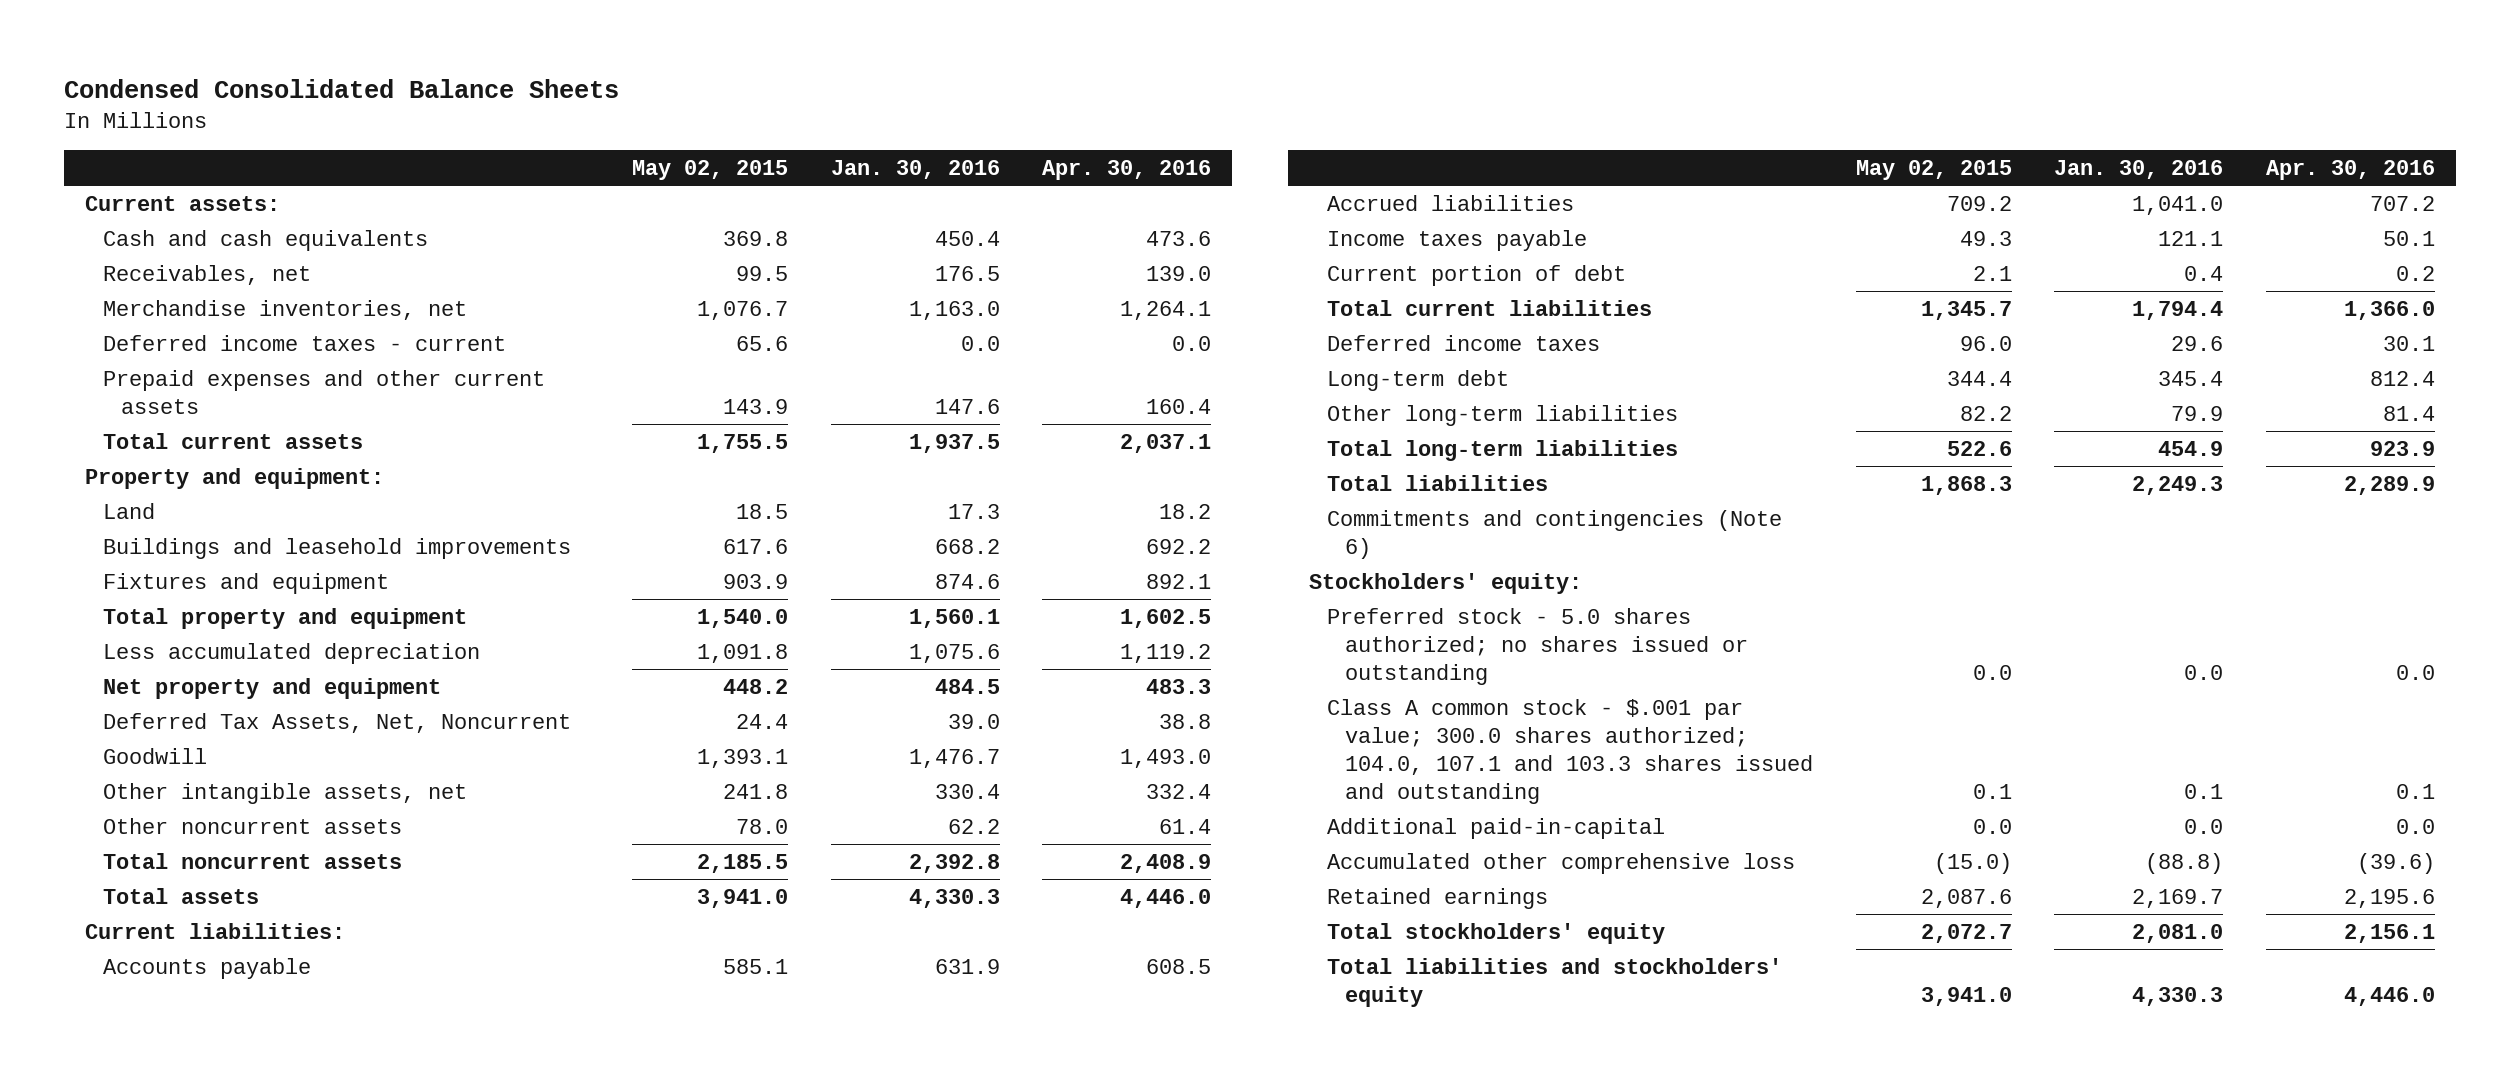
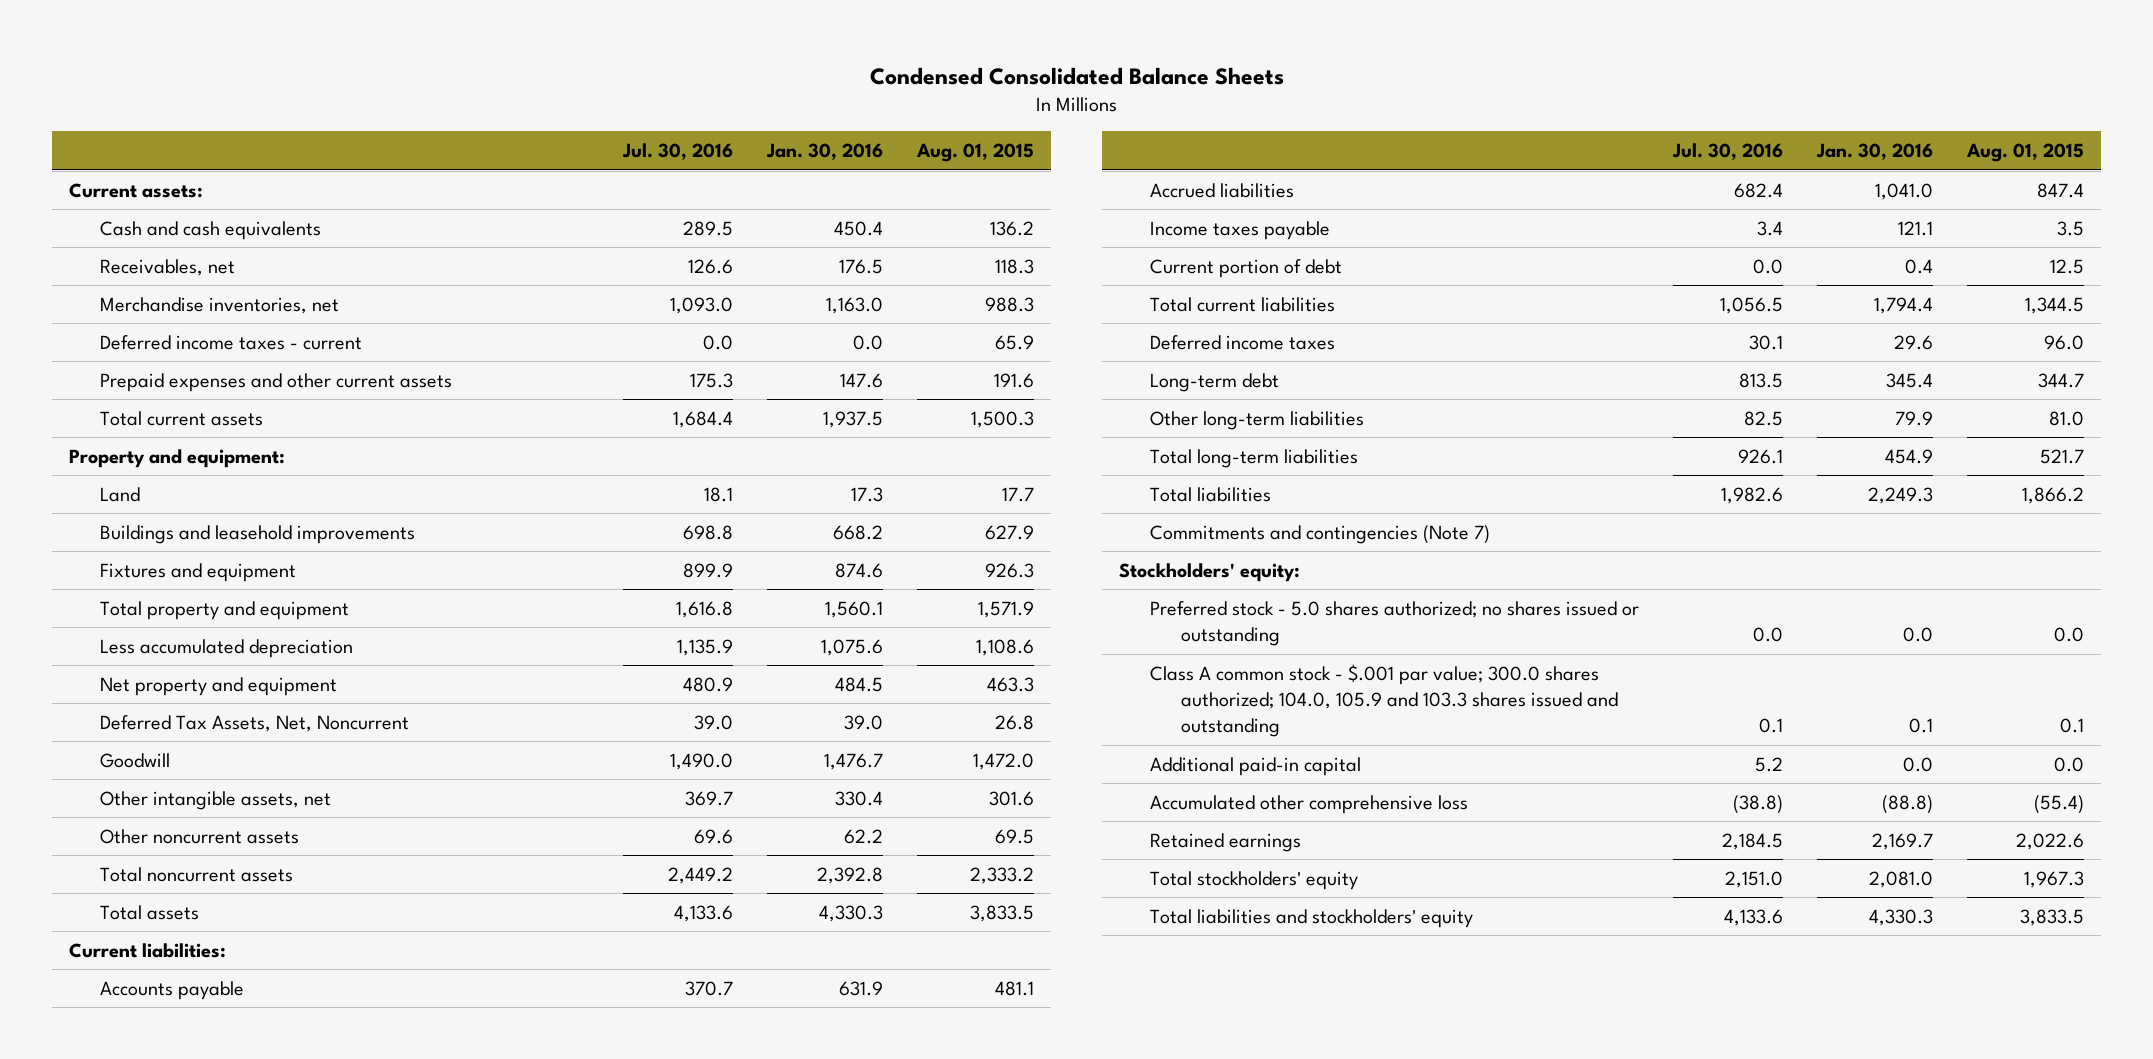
[631,159,788,180] May 02, 2015 -> none
[1042,159,1212,180] Apr. 30, 2016 -> none
none -> [622,143,734,161] Jul. 30, 2016
none -> [916,143,1035,163] Aug. 01, 2015
[1326,510,1782,559] Commitments and contingencies (Note 6) -> [1149,524,1490,544] Commitments and contingencies (Note 7)
[1326,699,1814,804] Class A common stock - $.001 par value; 300.0 shares authorized; 104.0, 107.1 and 103.3 shares issued and outstanding -> [1149,663,1618,738] Class A common stock - $.001 par value; 300.0 shares authorized; 104.0, 105.9 and 103.3 shares issued and outstanding
[1326,818,1665,840] Additional paid-in-capital -> [1149,756,1361,776] Additional paid-in capital

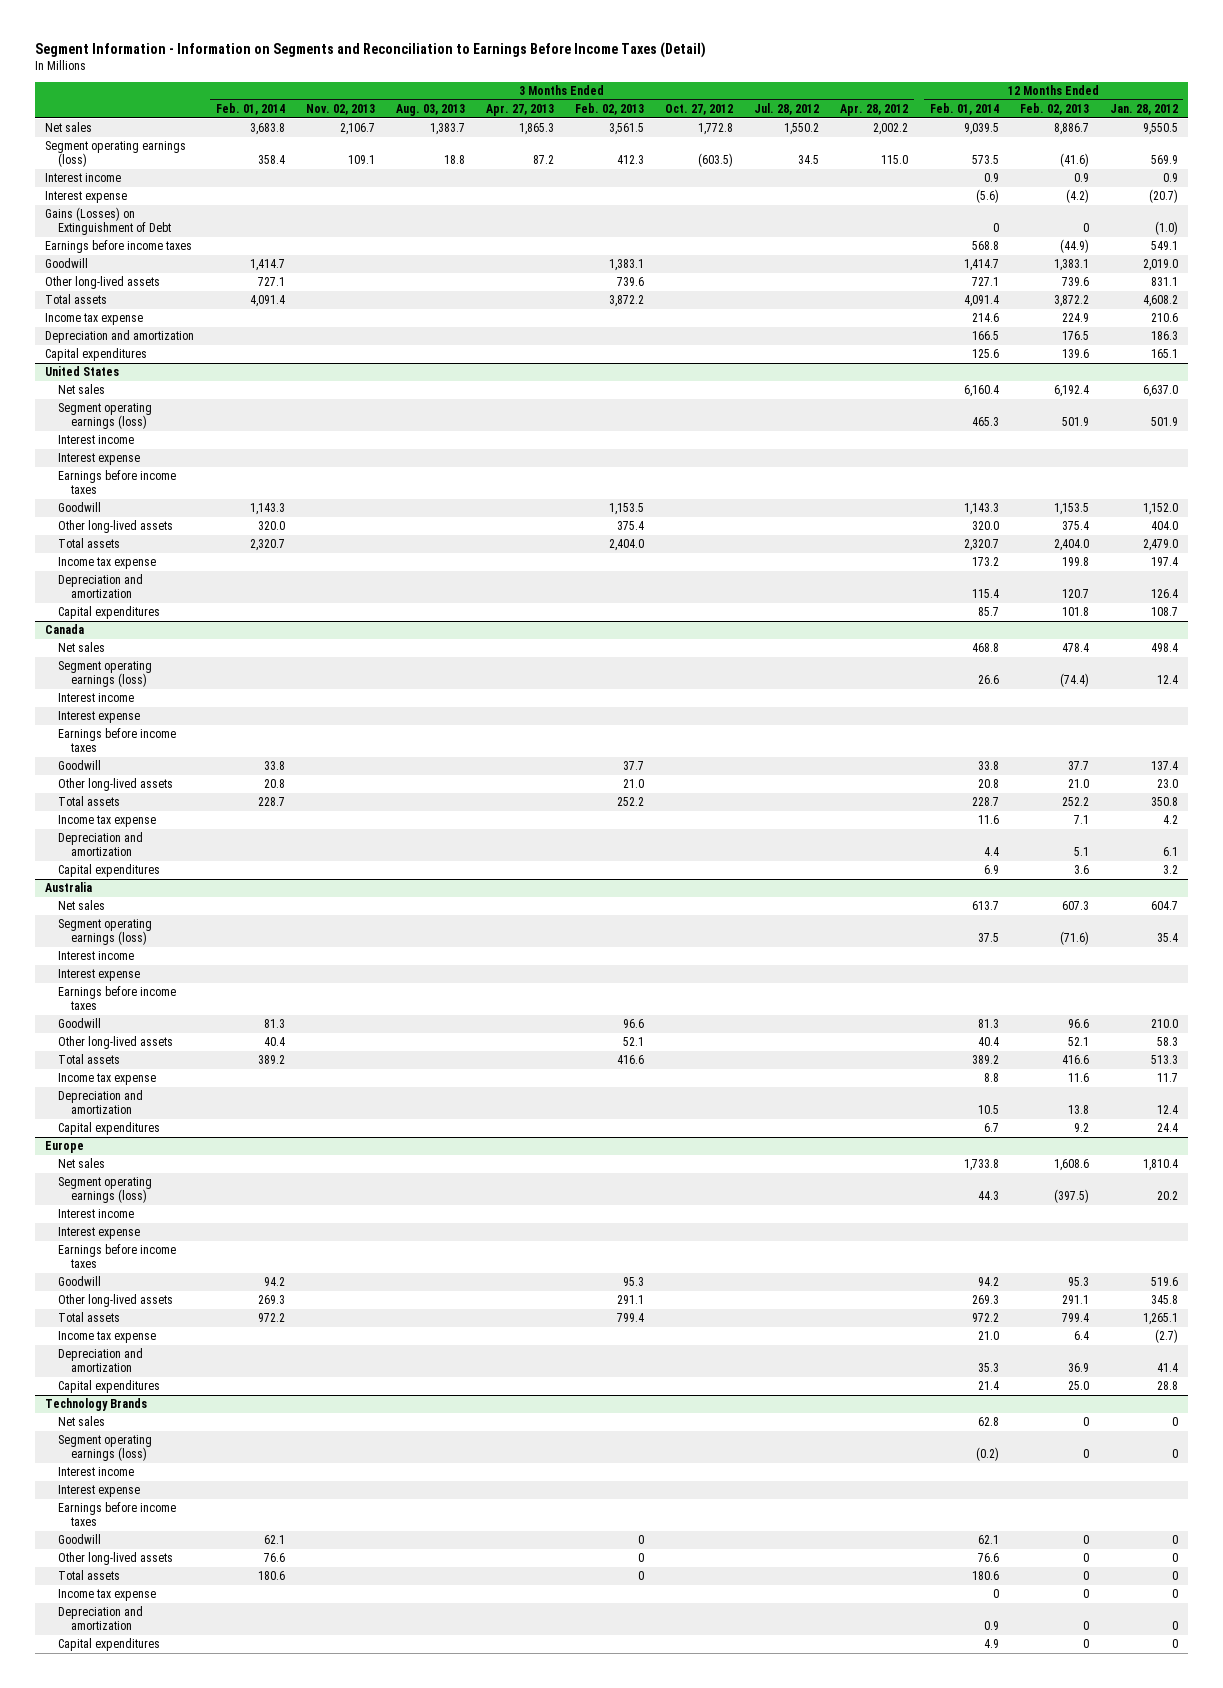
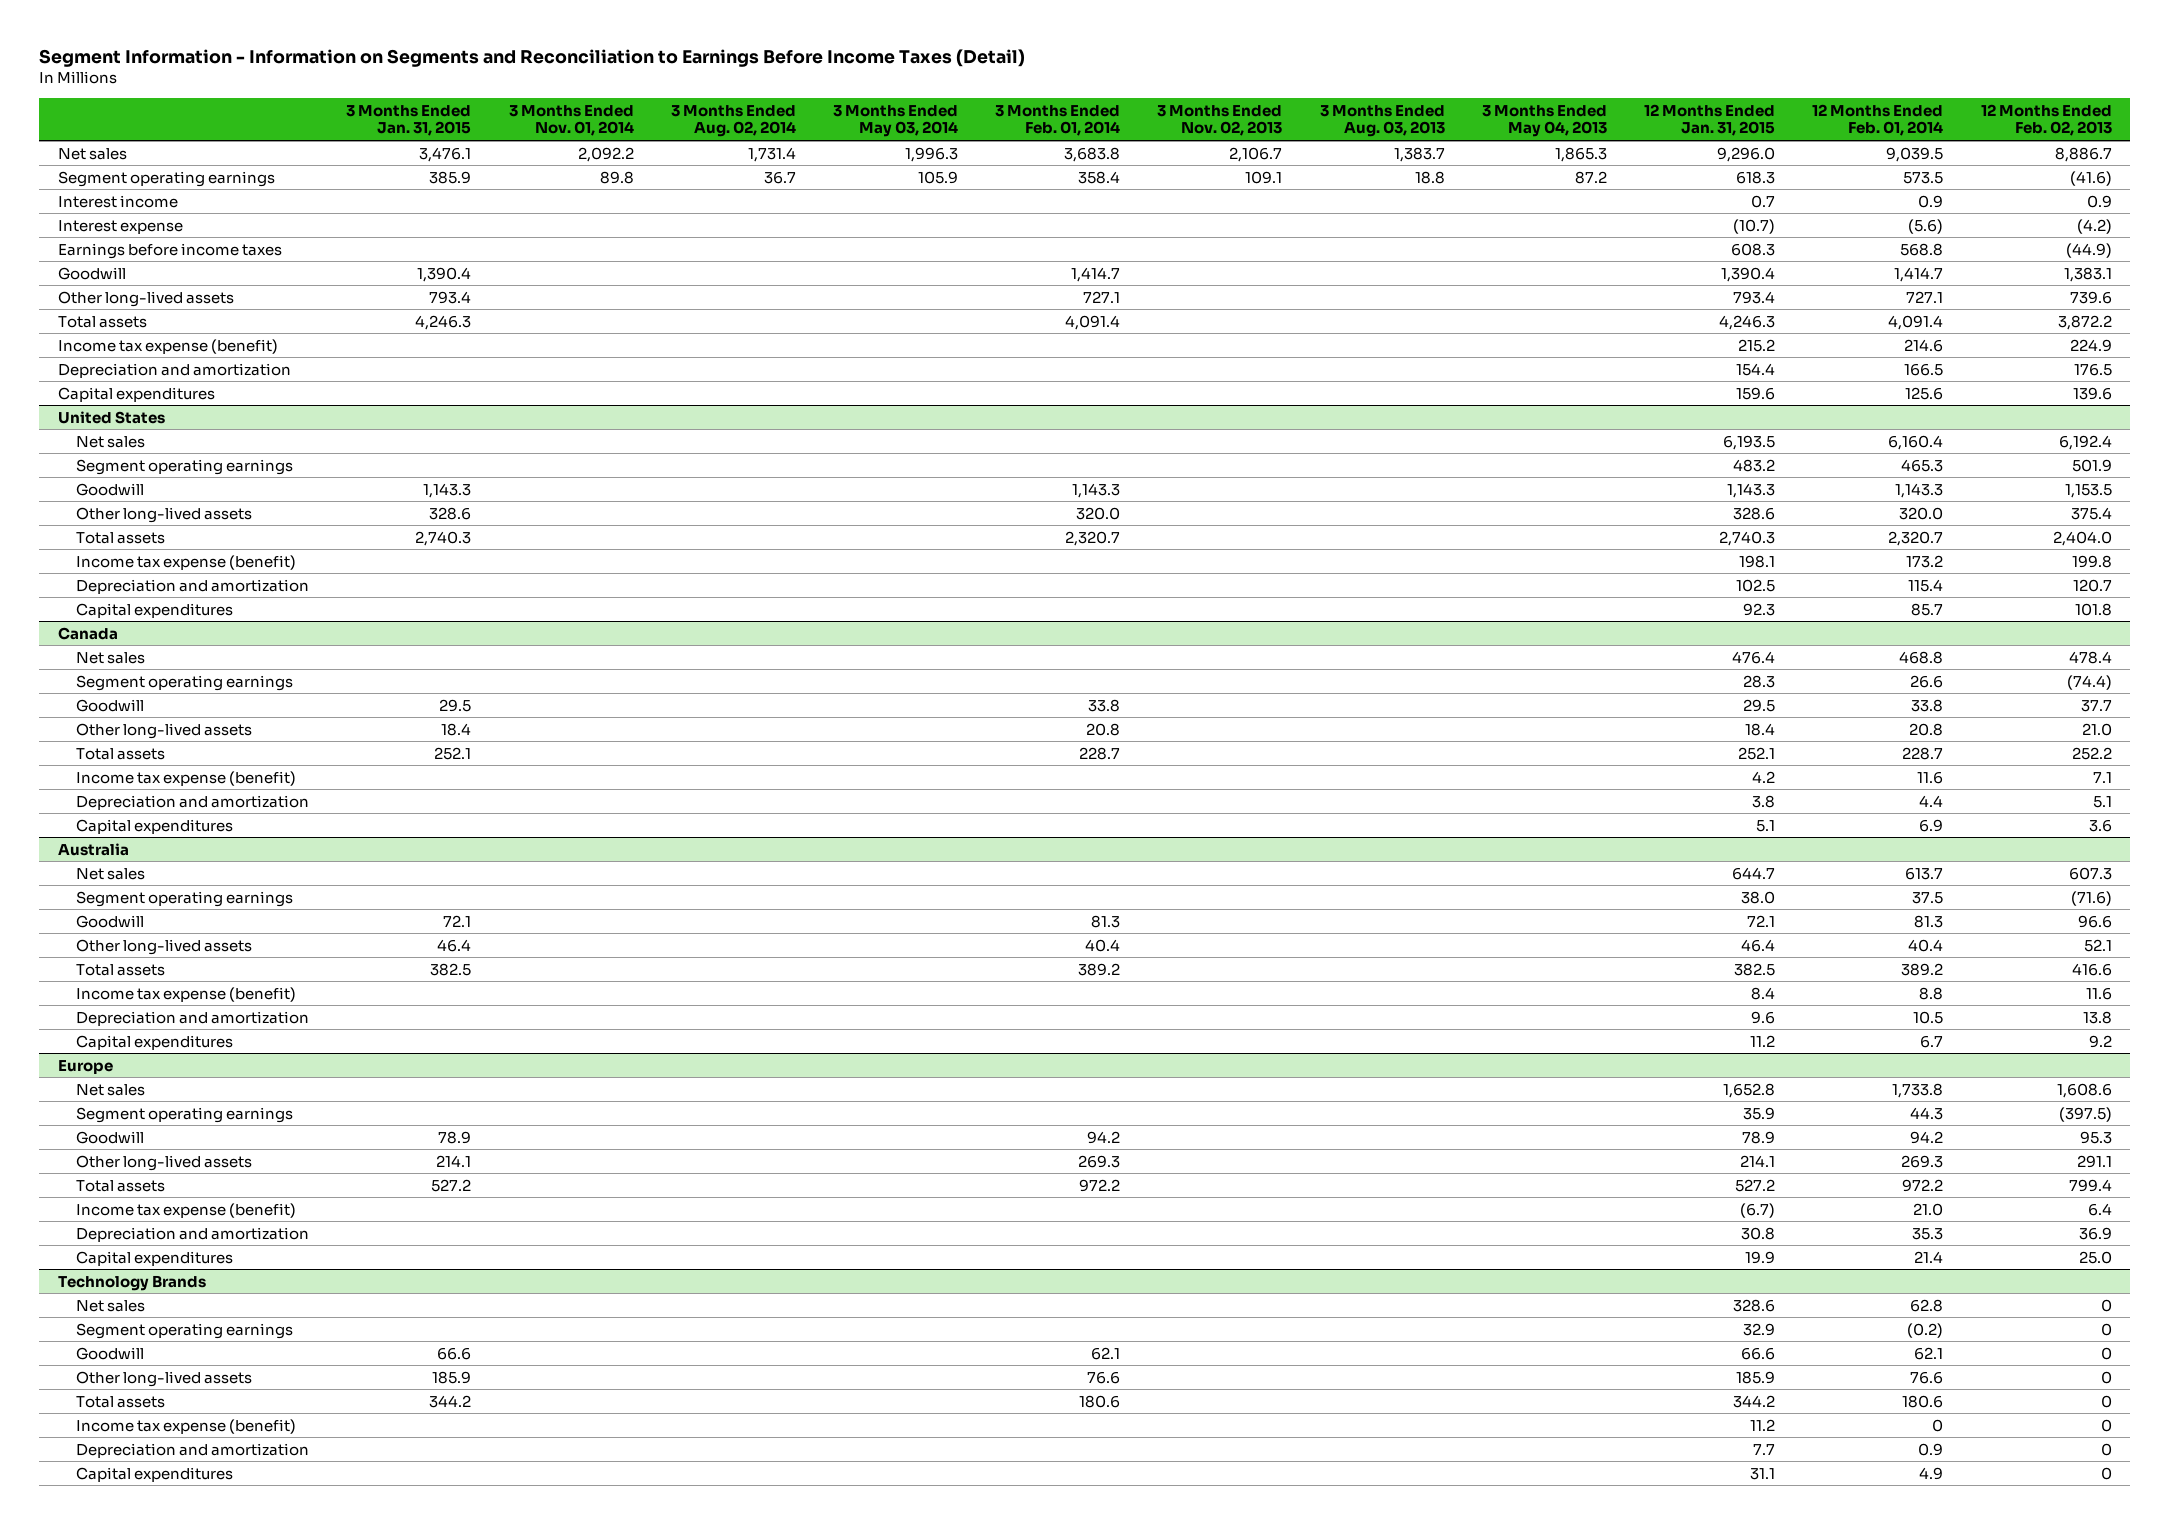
[485,104,554,117] Apr. 27, 2013 -> none
[575,103,645,116] Feb. 02, 2013 -> none
[665,104,734,116] Oct. 27, 2012 -> none
[754,103,820,116] Jul. 28, 2012 -> none
[840,104,909,117] Apr. 28, 2012 -> none
[1109,104,1178,116] Jan. 28, 2012 -> none
none -> [346,104,472,137] 3 Months Ended Jan. 31, 2015
none -> [508,104,634,137] 3 Months Ended Nov. 01, 2014
none -> [670,104,796,138] 3 Months Ended Aug. 02, 2014
none -> [832,104,958,138] 3 Months Ended May 03, 2014
none -> [1481,104,1607,138] 3 Months Ended May 04, 2013
none -> [1644,103,1776,137] 12 Months Ended Jan. 31, 2015
[45,141,187,168] Segment operating earnings (loss) -> [57,170,275,187] Segment operating earnings
[45,207,172,236] Gains (Losses) on Extinguishment of Debt -> none
[45,313,144,326] Income tax expense -> [57,338,278,354] Income tax expense (benefit)
[58,435,135,445] Interest income -> none
[58,453,141,466] Interest expense -> none
[58,470,177,495] Earnings before income taxes -> none
[58,403,153,430] Segment operating earnings (loss) -> [76,458,294,475] Segment operating earnings
[58,557,157,570] Income tax expense -> [76,554,297,570] Income tax expense (benefit)
[58,693,135,703] Interest income -> none
[58,711,141,724] Interest expense -> none
[58,728,177,753] Earnings before income taxes -> none
[58,661,153,688] Segment operating earnings (loss) -> [76,674,294,691] Segment operating earnings
[58,815,157,828] Income tax expense -> [76,770,297,786] Income tax expense (benefit)
[58,951,135,961] Interest income -> none
[58,969,141,982] Interest expense -> none
[58,986,177,1011] Earnings before income taxes -> none
[58,919,153,946] Segment operating earnings (loss) -> [76,890,294,907] Segment operating earnings
[58,1073,157,1086] Income tax expense -> [76,986,297,1002] Income tax expense (benefit)
[58,1209,135,1219] Interest income -> none
[58,1227,141,1240] Interest expense -> none
[58,1244,177,1269] Earnings before income taxes -> none
[58,1177,153,1204] Segment operating earnings (loss) -> [76,1106,294,1123] Segment operating earnings
[58,1331,157,1344] Income tax expense -> [76,1202,297,1218] Income tax expense (benefit)
[58,1467,135,1477] Interest income -> none
[58,1485,141,1498] Interest expense -> none
[58,1502,177,1527] Earnings before income taxes -> none
[58,1435,153,1462] Segment operating earnings (loss) -> [76,1322,294,1339] Segment operating earnings
[58,1589,157,1602] Income tax expense -> [76,1418,297,1434] Income tax expense (benefit)

